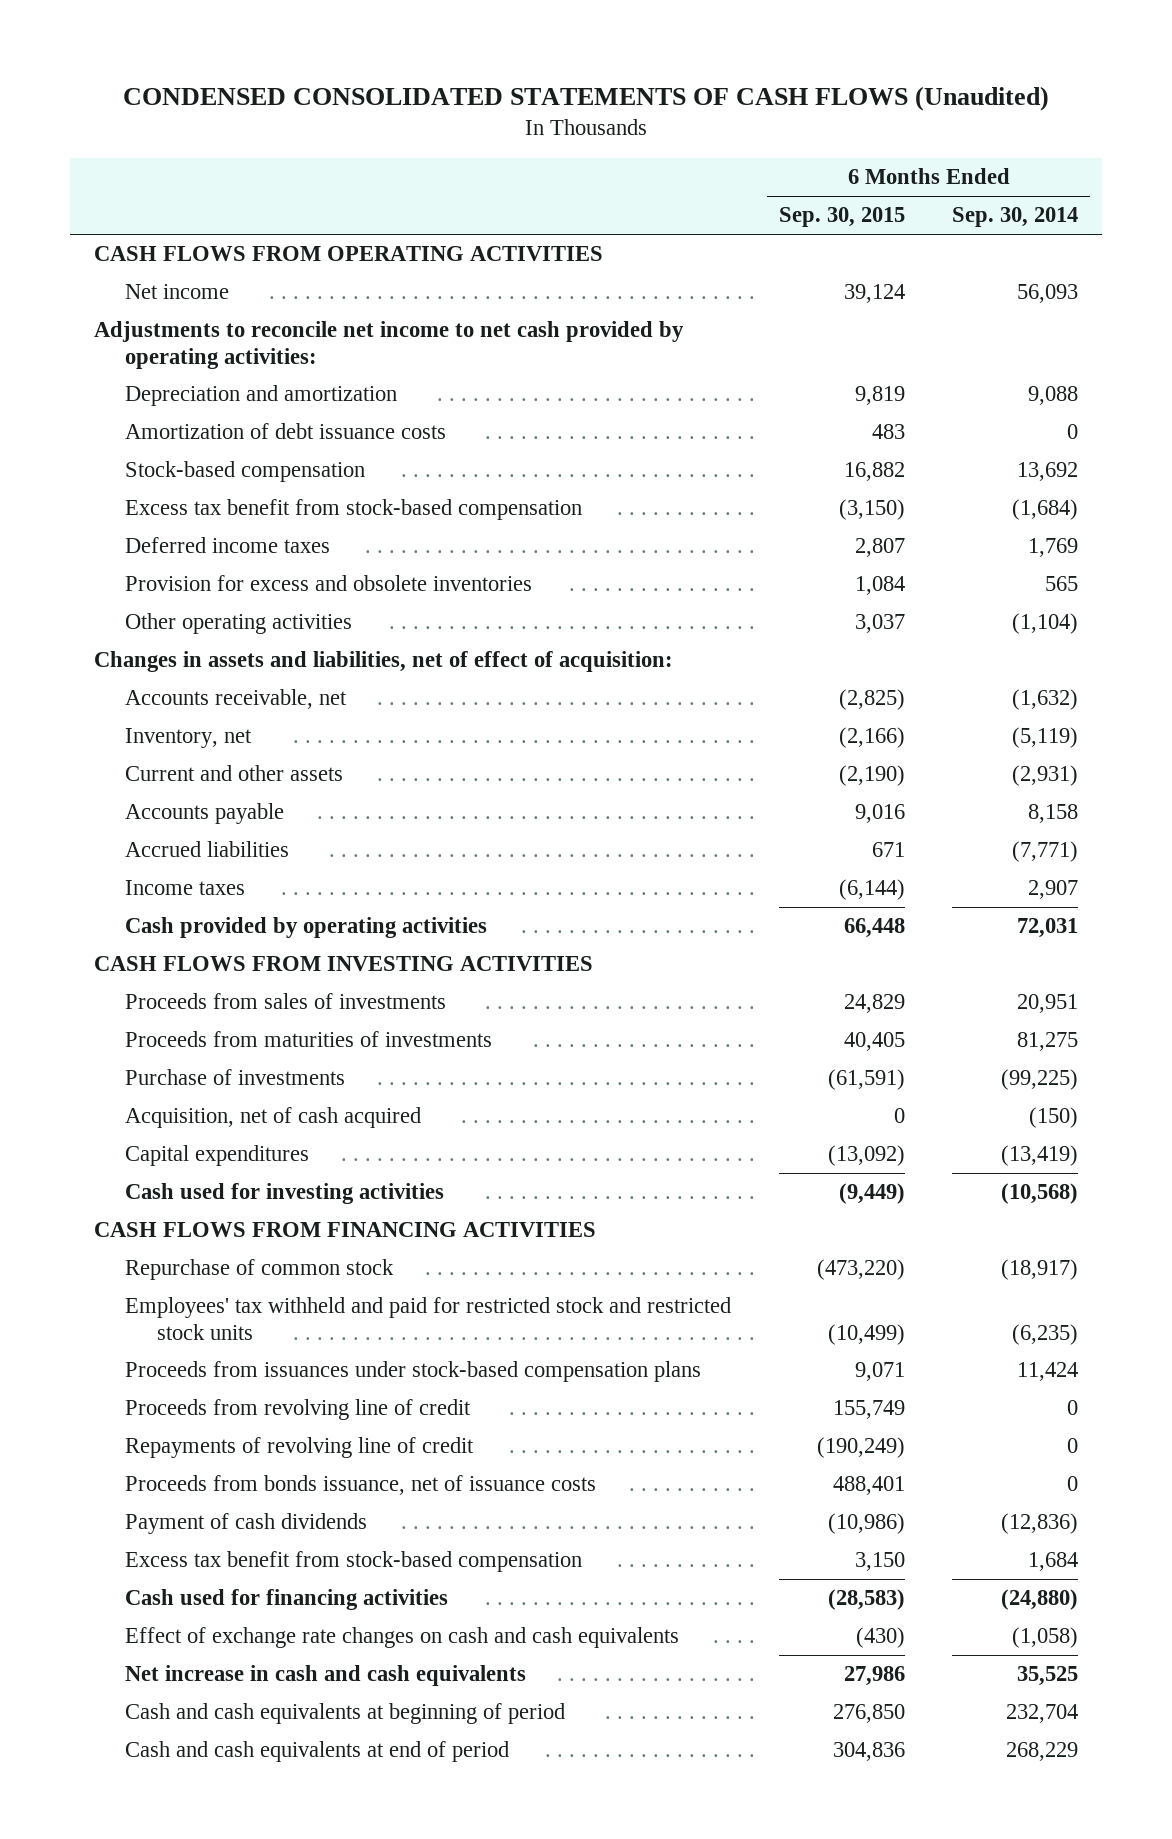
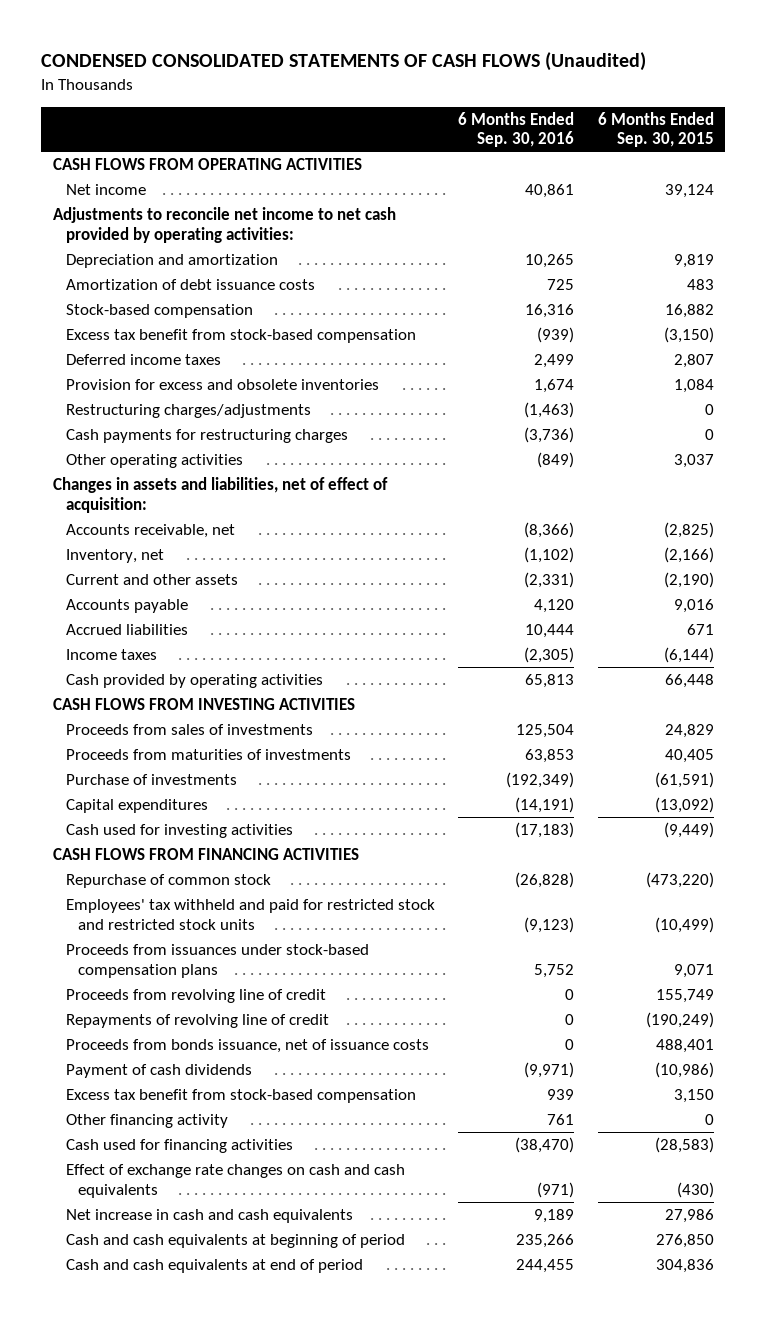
[952,207,1079,228] Sep. 30, 2014 -> none
none -> [458,111,575,148] 6 Months Ended Sep. 30, 2016
none -> [65,403,311,418] Restructuring charges/adjustments
none -> [65,428,348,443] Cash payments for restructuring charges
[125,1107,422,1129] Acquisition, net of cash acquired -> none
none -> [65,1113,228,1128] Other financing activity

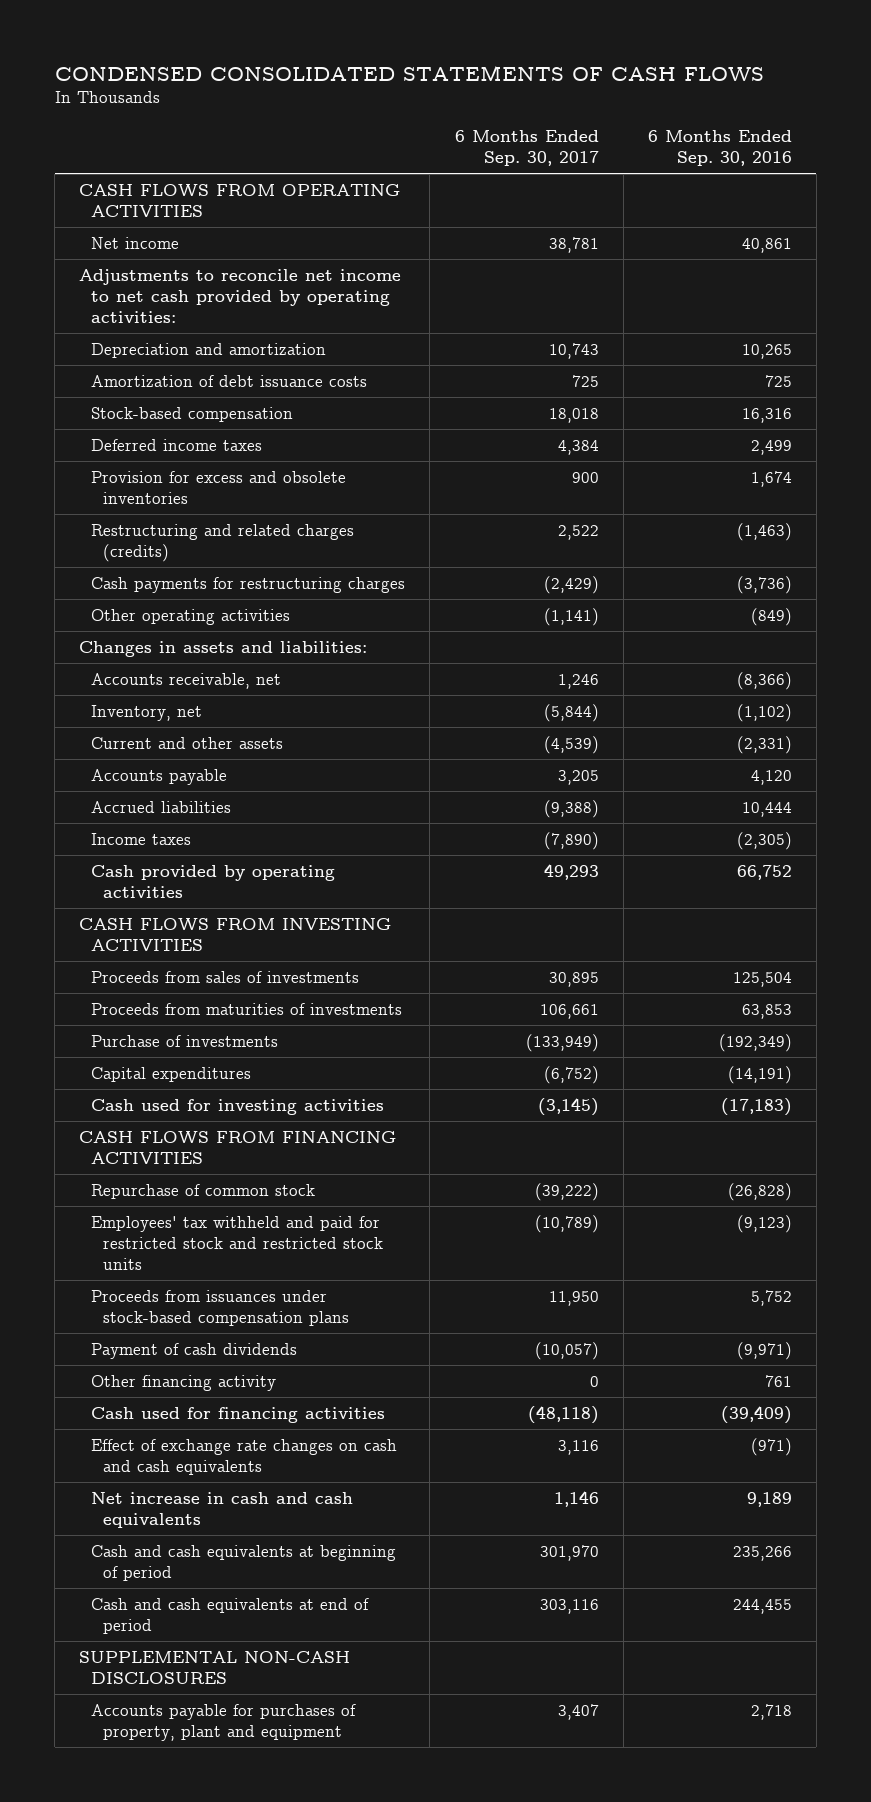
[41,52,647,72] CONDENSED CONSOLIDATED STATEMENTS OF CASH FLOWS (Unaudited) -> [54,64,764,81] CONDENSED CONSOLIDATED STATEMENTS OF CASH FLOWS
[597,111,714,148] 6 Months Ended Sep. 30, 2015 -> none
none -> [454,129,599,166] 6 Months Ended Sep. 30, 2017
[65,328,416,343] Excess tax benefit from stock-based compensation -> none
[65,403,311,418] Restructuring charges/adjustments -> [91,523,355,562] Restructuring and related charges (credits)
[52,476,388,513] Changes in assets and liabilities, net of effect of acquisition: -> [79,640,368,657] Changes in assets and liabilities:
[525,673,575,688] 65,813 -> [736,864,792,880] 66,752
[65,988,326,1003] Proceeds from revolving line of credit -> none
[65,1013,329,1028] Repayments of revolving line of credit -> none
[65,1038,429,1053] Proceeds from bonds issuance, net of issuance costs -> none
[65,1088,416,1103] Excess tax benefit from stock-based compensation -> none
[515,1136,575,1153] (38,470) -> [720,1405,792,1424] (39,409)
none -> [79,1650,351,1684] SUPPLEMENTAL NON-CASH DISCLOSURES
none -> [91,1703,357,1741] Accounts payable for purchases of property, plant and equipment

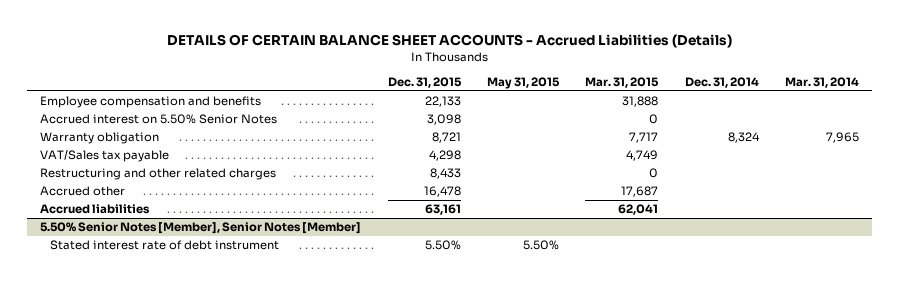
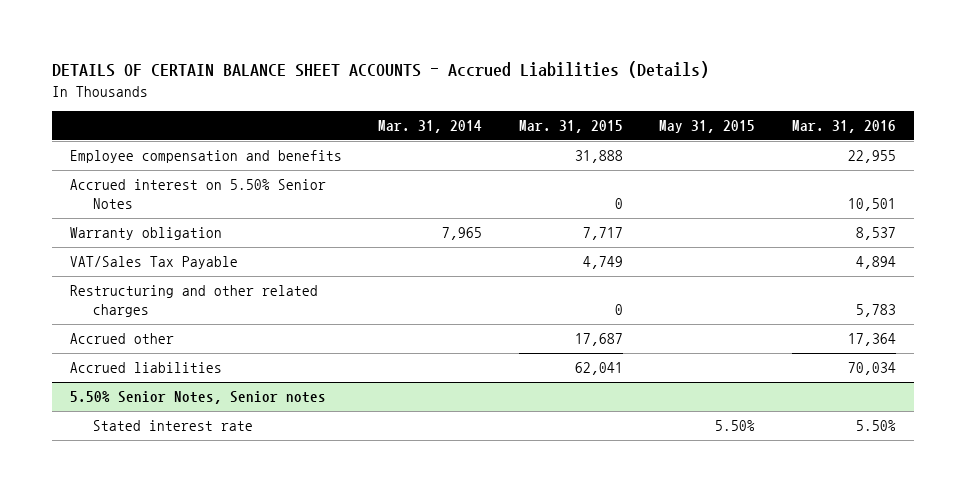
[387,76,462,88] Dec. 31, 2015 -> none
[684,76,759,88] Dec. 31, 2014 -> none
none -> [791,120,896,134] Mar. 31, 2016
[40,150,170,163] VAT/Sales tax payable -> [69,256,238,270] VAT/Sales Tax Payable
[40,222,362,235] 5.50% Senior Notes [Member], Senior Notes [Member] -> [69,391,326,405] 5.50% Senior Notes, Senior notes
[50,240,280,251] Stated interest rate of debt instrument -> [92,420,253,432] Stated interest rate

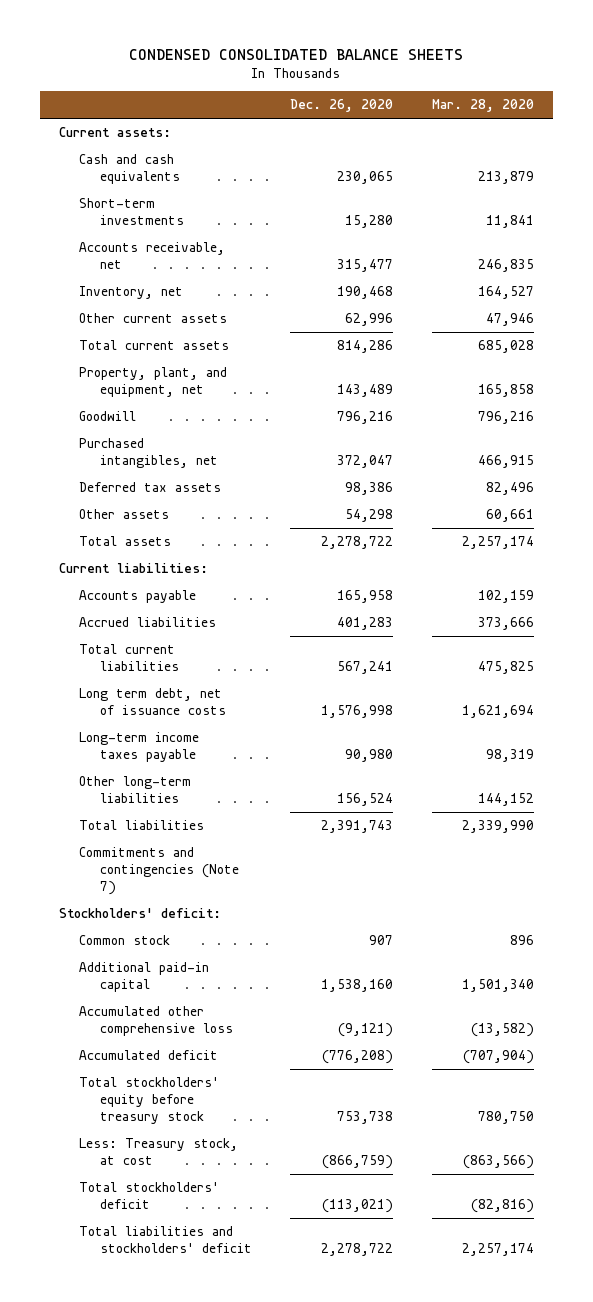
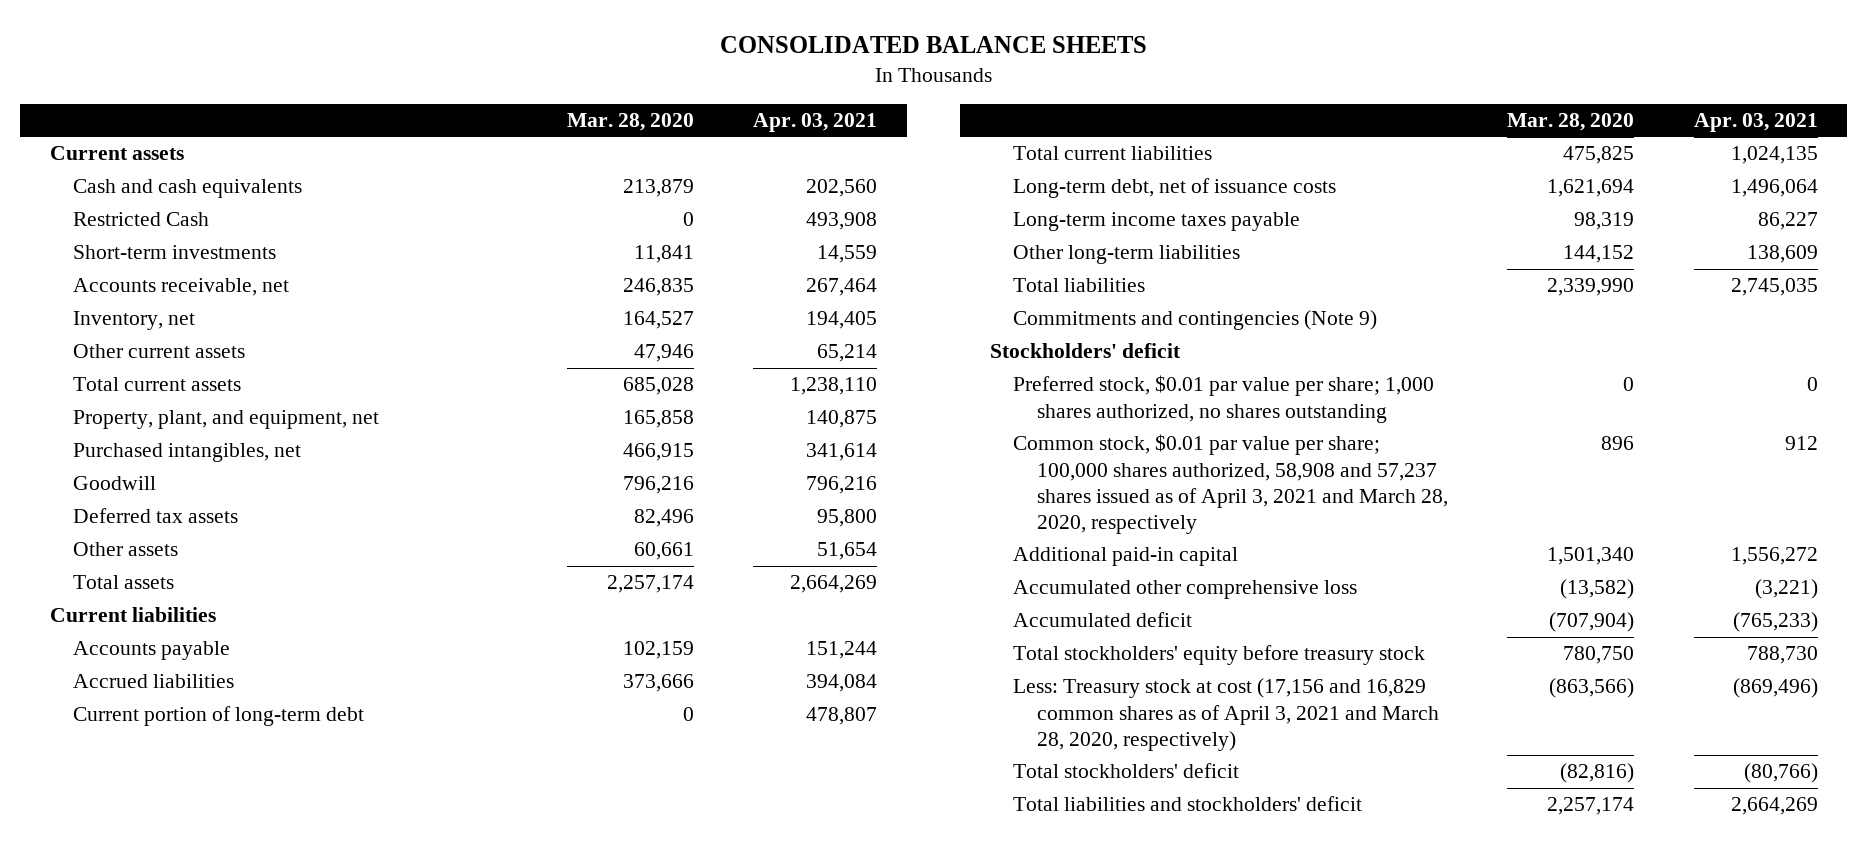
[129,49,464,61] CONDENSED CONSOLIDATED BALANCE SHEETS -> [719,36,1147,54] CONSOLIDATED BALANCE SHEETS
[290,99,394,113] Dec. 26, 2020 -> none
none -> [753,113,878,133] Apr. 03, 2021
[58,126,171,137] Current assets: -> [49,146,184,161] Current assets
none -> [72,212,209,227] Restricted Cash
[79,410,137,421] Goodwill -> [72,476,156,491] Goodwill
[58,562,208,573] Current liabilities: -> [49,607,216,623] Current liabilities
none -> [72,706,364,727] Current portion of long-term debt
[79,687,226,716] Long term debt, net of issuance costs -> [1013,178,1337,199] Long-term debt, net of issuance costs
[79,846,239,896] Commitments and contingencies (Note 7) -> [1013,310,1378,331] Commitments and contingencies (Note 9)
[58,907,221,918] Stockholders' deficit: -> [990,343,1182,359] Stockholders' deficit
none -> [1013,375,1435,423] Preferred stock, $0.01 par value per share; 1,000 shares authorized, no shares outstanding
[79,934,171,945] Common stock -> [1013,434,1448,534] Common stock, $0.01 par value per share; 100,000 shares authorized, 58,908 and 57,237 shares issued as of April 3, 2021 and March 28, 2020, respectively
[79,1137,239,1166] Less: Treasury stock, at cost -> [1013,678,1439,751] Less: Treasury stock at cost (17,156 and 16,829 common shares as of April 3, 2021 and March 28, 2020, respectively)

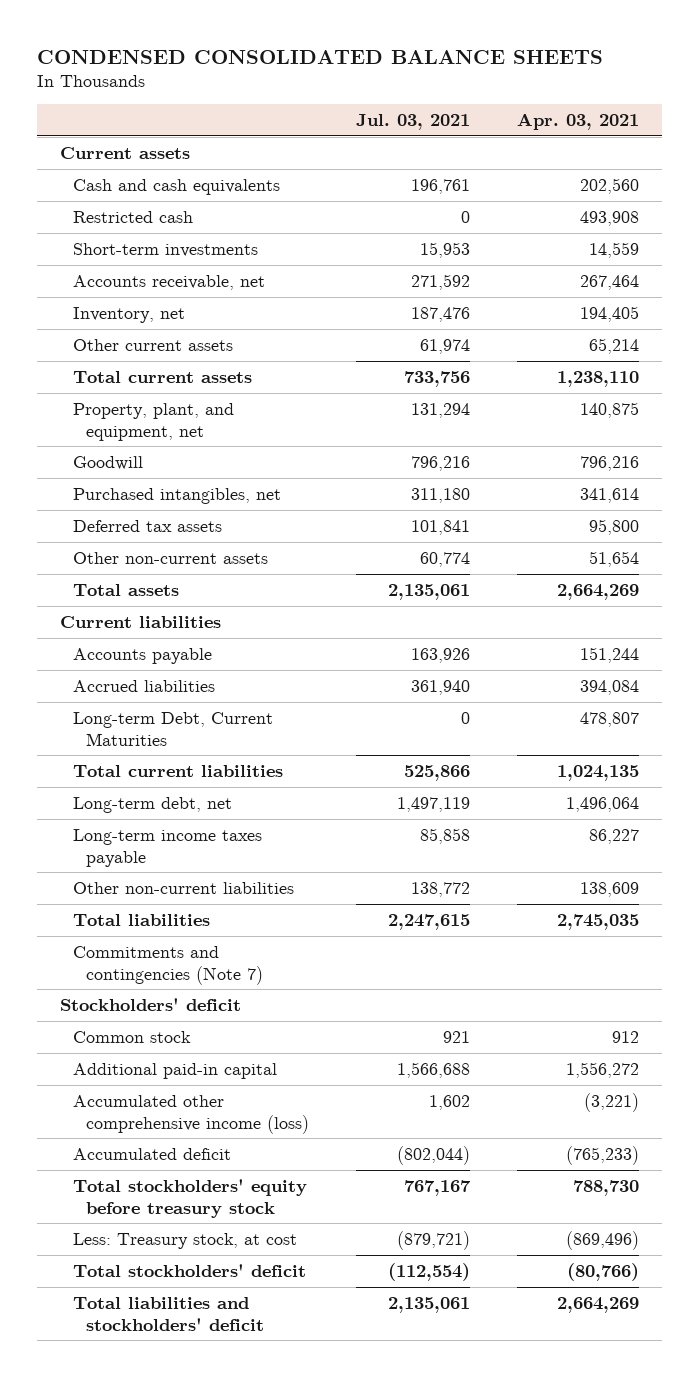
[719,36,1147,54] CONSOLIDATED BALANCE SHEETS -> [36,49,603,64] CONDENSED CONSOLIDATED BALANCE SHEETS
[566,113,694,132] Mar. 28, 2020 -> none
none -> [355,113,470,130] Jul. 03, 2021
[72,212,209,227] Restricted Cash -> [72,210,193,223] Restricted cash
[72,443,301,463] Purchased intangibles, net -> [72,487,281,504] Purchased intangibles, net
[72,542,178,557] Other assets -> [72,551,268,564] Other non-current assets
[72,706,364,727] Current portion of long-term debt -> [72,711,273,746] Long-term Debt, Current Maturities
[1013,178,1337,199] Long-term debt, net of issuance costs -> [72,796,232,813] Long-term debt, net
[1013,245,1241,265] Other long-term liabilities -> [72,881,294,894] Other non-current liabilities
[1013,310,1378,331] Commitments and contingencies (Note 9) -> [72,945,263,985] Commitments and contingencies (Note 7)
[1013,375,1435,423] Preferred stock, $0.01 par value per share; 1,000 shares authorized, no shares outstanding -> none
[1013,434,1448,534] Common stock, $0.01 par value per share; 100,000 shares authorized, 58,908 and 57,237 shares issued as of April 3, 2021 and March 28, 2020, respectively -> [72,1030,191,1043] Common stock
[1013,580,1358,600] Accumulated other comprehensive loss -> [72,1094,309,1134] Accumulated other comprehensive income (loss)
[1013,678,1439,751] Less: Treasury stock at cost (17,156 and 16,829 common shares as of April 3, 2021 and March 28, 2020, respectively) -> [72,1232,297,1249] Less: Treasury stock, at cost

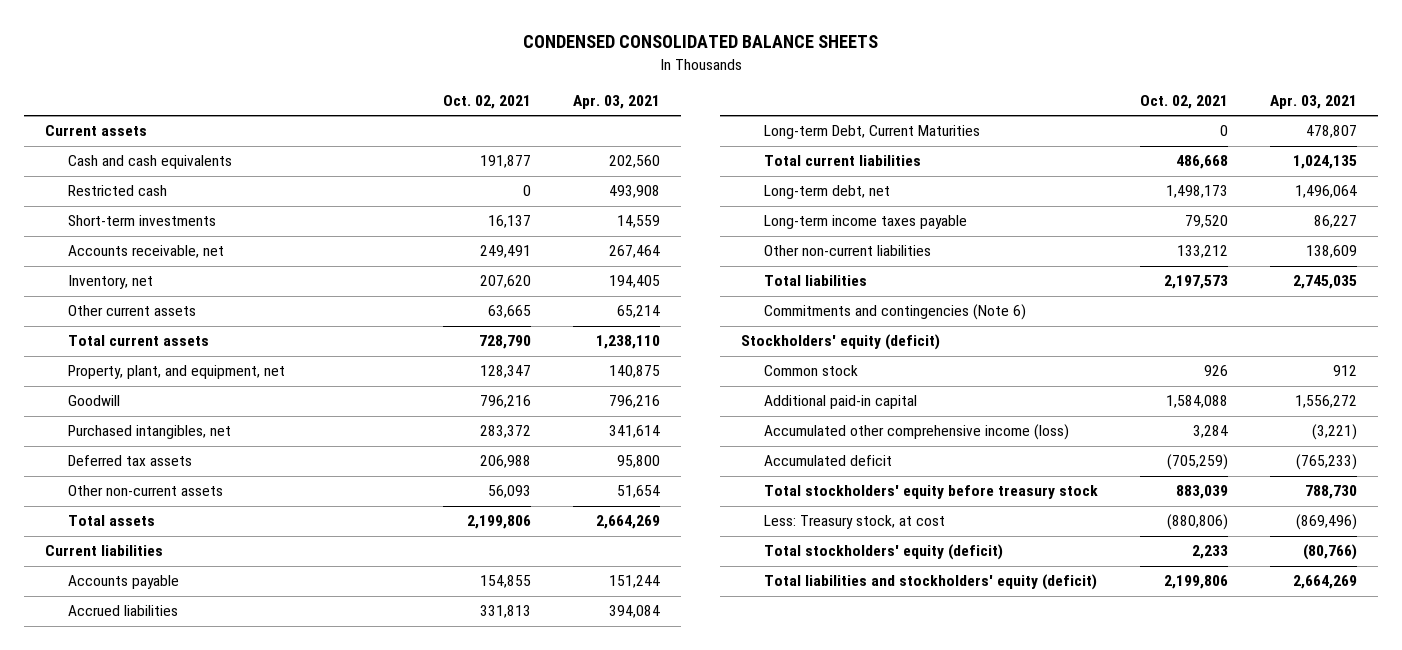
[355,113,470,130] Jul. 03, 2021 -> none
none -> [443,94,532,109] Oct. 02, 2021
[72,945,263,985] Commitments and contingencies (Note 7) -> [764,304,1027,321] Commitments and contingencies (Note 6)
[60,997,242,1011] Stockholders' deficit -> [741,334,941,351] Stockholders' equity (deficit)
[72,1263,306,1277] Total stockholders' deficit -> [764,544,1004,561] Total stockholders' equity (deficit)
[72,1296,264,1331] Total liabilities and stockholders' deficit -> [764,574,1098,591] Total liabilities and stockholders' equity (deficit)

